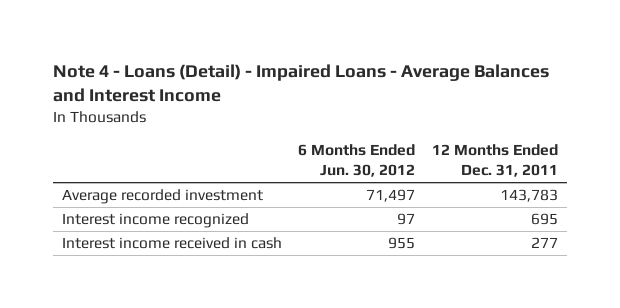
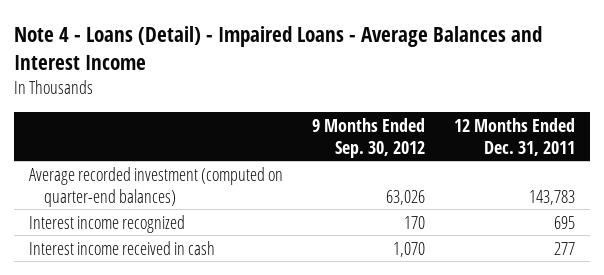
[298,144,416,178] 6 Months Ended Jun. 30, 2012 -> none
none -> [311,117,425,158] 9 Months Ended Sep. 30, 2012
[61,189,263,205] Average recorded investment -> [28,166,283,207] Average recorded investment (computed on quarter-end balances)

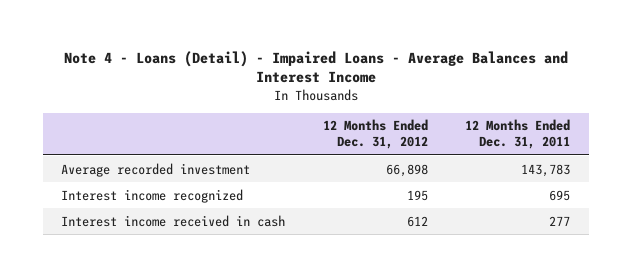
[311,117,425,158] 9 Months Ended Sep. 30, 2012 -> none
none -> [322,119,428,150] 12 Months Ended Dec. 31, 2012
[28,166,283,207] Average recorded investment (computed on quarter-end balances) -> [61,162,251,177] Average recorded investment

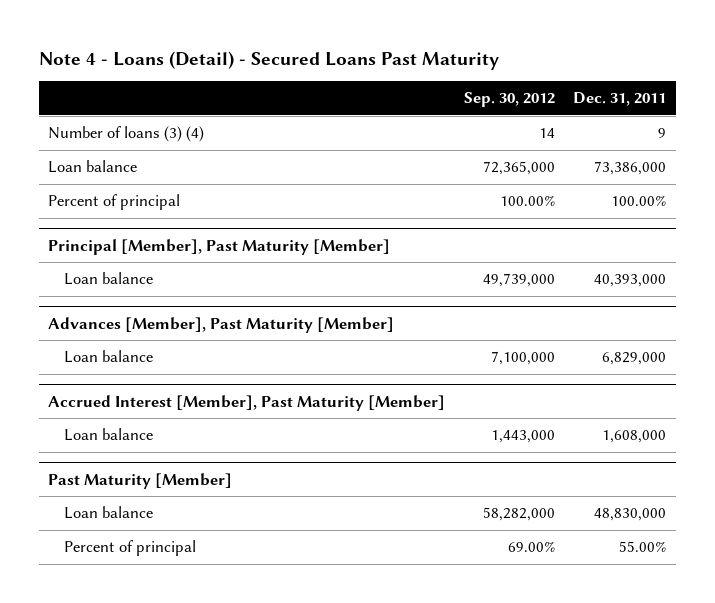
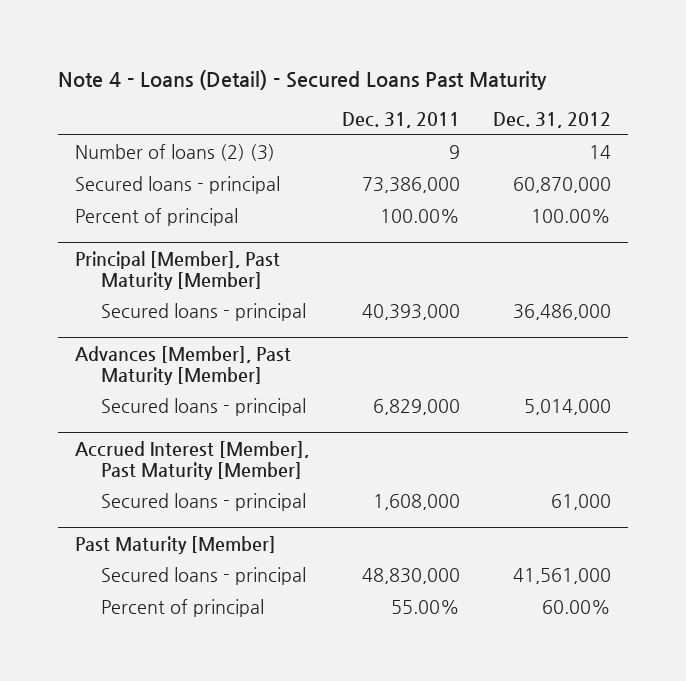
[463,92,555,108] Sep. 30, 2012 -> none
none -> [493,111,612,128] Dec. 31, 2012
[48,126,205,143] Number of loans (3) (4) -> [75,143,276,161] Number of loans (2) (3)
[48,160,138,174] Loan balance -> [75,175,281,194] Secured loans - principal
[63,272,153,286] Loan balance -> [101,302,307,321] Secured loans - principal
[63,350,153,364] Loan balance -> [101,397,307,416] Secured loans - principal
[63,428,153,442] Loan balance -> [101,492,307,511] Secured loans - principal
[63,506,153,520] Loan balance -> [101,566,307,585] Secured loans - principal

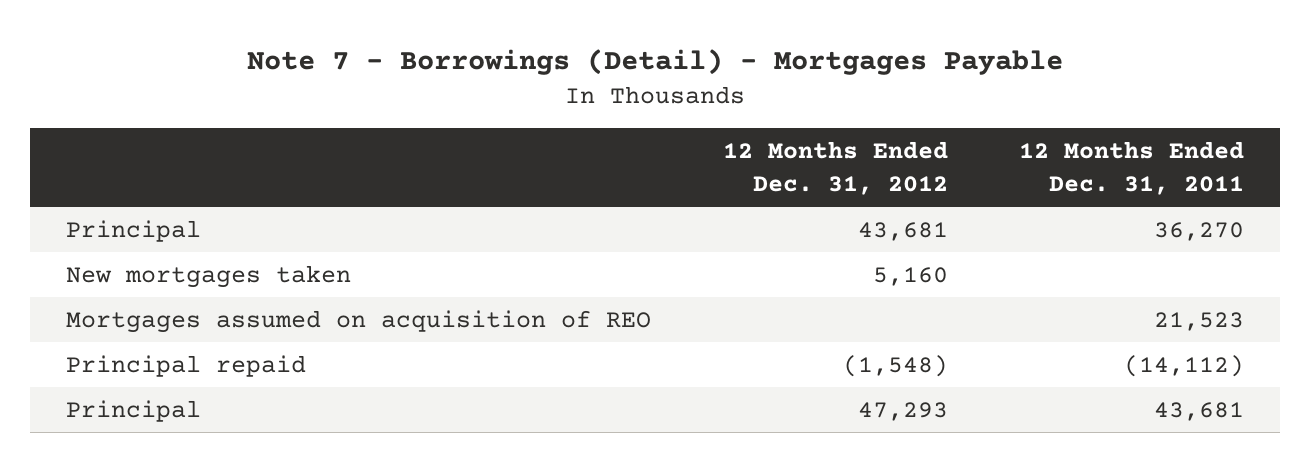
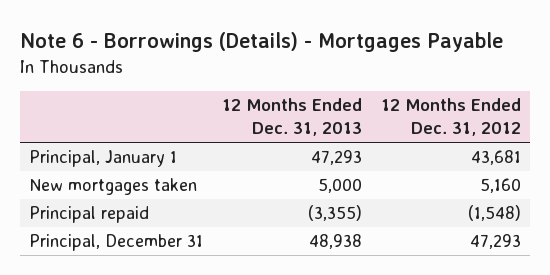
[247,49,1064,76] Note 7 - Borrowings (Detail) - Mortgages Payable -> [20,32,504,53] Note 6 - Borrowings (Details) - Mortgages Payable
[1019,141,1245,195] 12 Months Ended Dec. 31, 2011 -> none
none -> [222,98,363,137] 12 Months Ended Dec. 31, 2013
[65,219,201,242] Principal -> [29,150,178,168] Principal, January 1
[65,309,651,333] Mortgages assumed on acquisition of REO -> none
[65,399,201,422] Principal -> [29,234,204,252] Principal, December 31

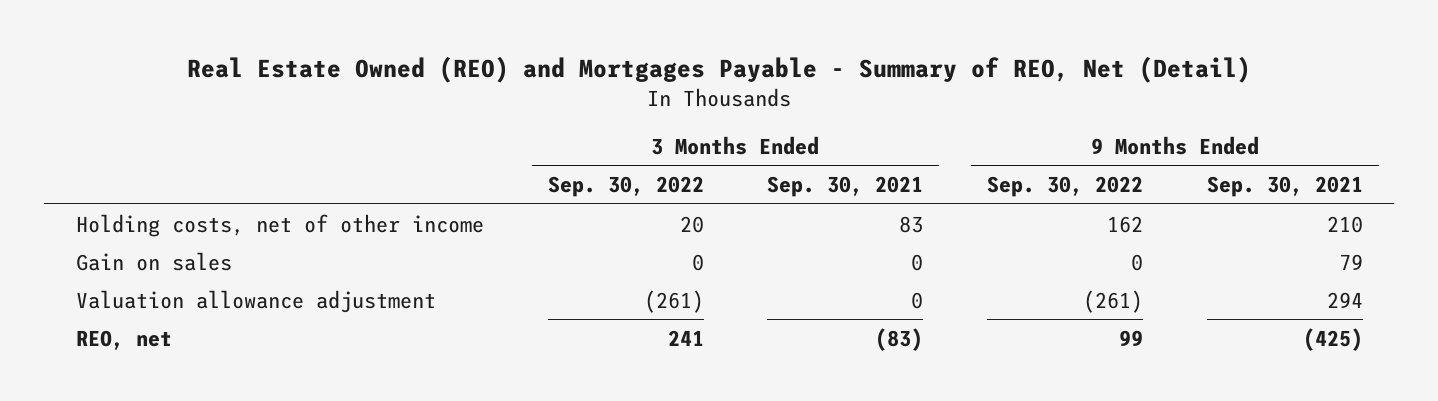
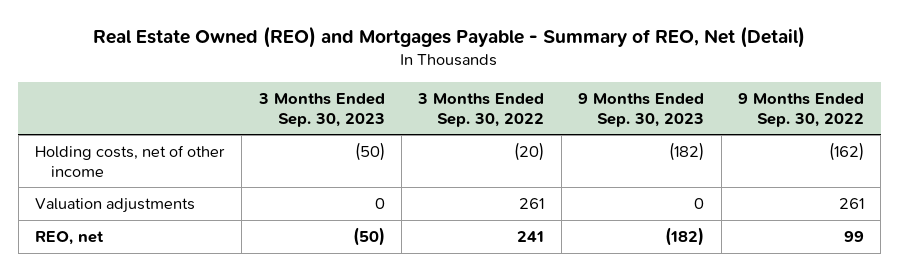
[767,175,924,197] Sep. 30, 2021 -> none
[1206,175,1363,197] Sep. 30, 2021 -> none
none -> [257,92,385,127] 3 Months Ended Sep. 30, 2023
none -> [578,92,705,127] 9 Months Ended Sep. 30, 2023
[75,251,232,271] Gain on sales -> none
[679,215,704,233] 20 -> [514,141,545,161] (20)
[1106,215,1143,233] 162 -> [829,141,865,161] (162)
[75,289,436,313] Valuation allowance adjustment -> [34,197,195,213] Valuation adjustments
[643,289,704,313] (261) -> [519,197,545,209] 261
[1082,289,1143,313] (261) -> [839,197,865,209] 261

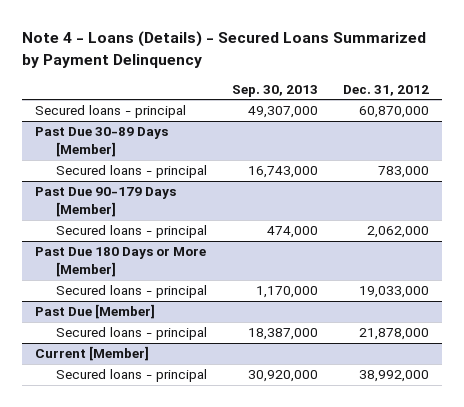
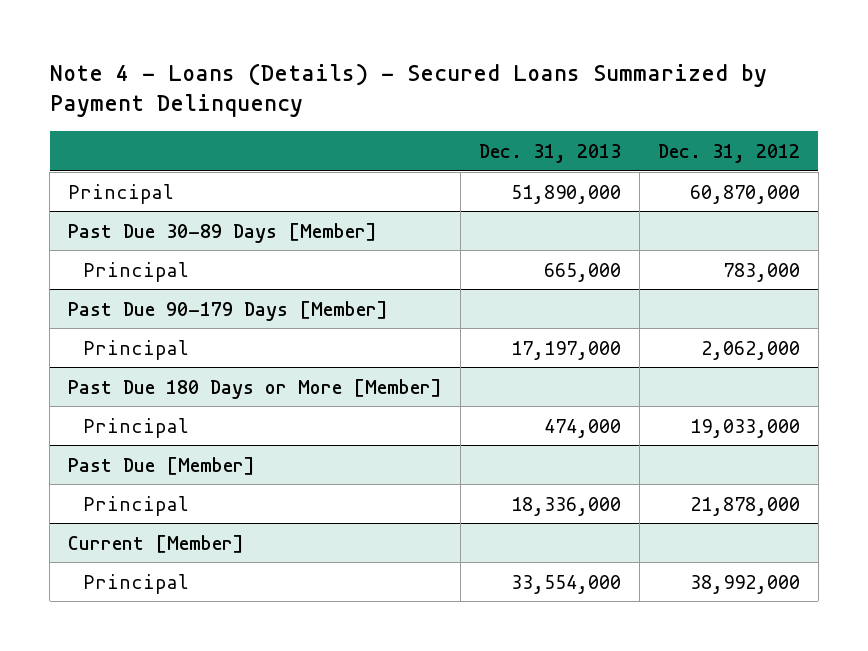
[232,84,319,97] Sep. 30, 2013 -> none
none -> [479,143,622,163] Dec. 31, 2013
[34,105,186,119] Secured loans - principal -> [68,183,175,204] Principal
[56,165,208,179] Secured loans - principal -> [83,261,190,282] Principal
[56,225,208,239] Secured loans - principal -> [83,339,190,360] Principal
[56,285,208,299] Secured loans - principal -> [83,417,190,438] Principal
[56,327,208,341] Secured loans - principal -> [83,495,190,516] Principal
[56,369,208,383] Secured loans - principal -> [83,573,190,594] Principal

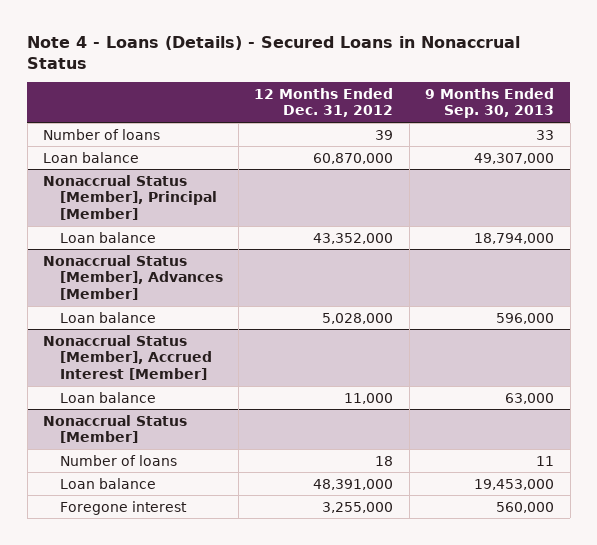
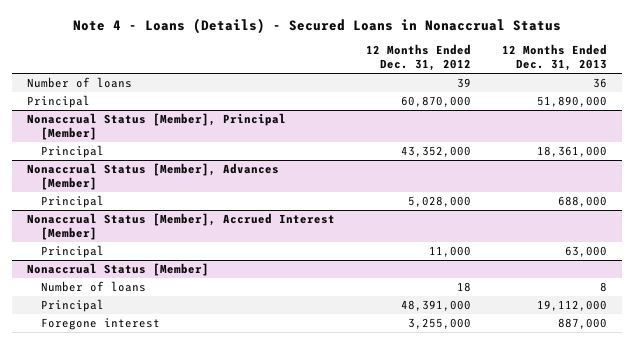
[425,87,555,119] 9 Months Ended Sep. 30, 2013 -> none
none -> [501,44,607,72] 12 Months Ended Dec. 31, 2013
[42,151,139,163] Loan balance -> [27,95,91,109] Principal
[59,231,156,243] Loan balance -> [41,145,105,159] Principal
[59,311,156,323] Loan balance -> [41,195,105,209] Principal
[59,391,156,403] Loan balance -> [41,245,105,259] Principal
[59,477,156,489] Loan balance -> [41,299,105,313] Principal

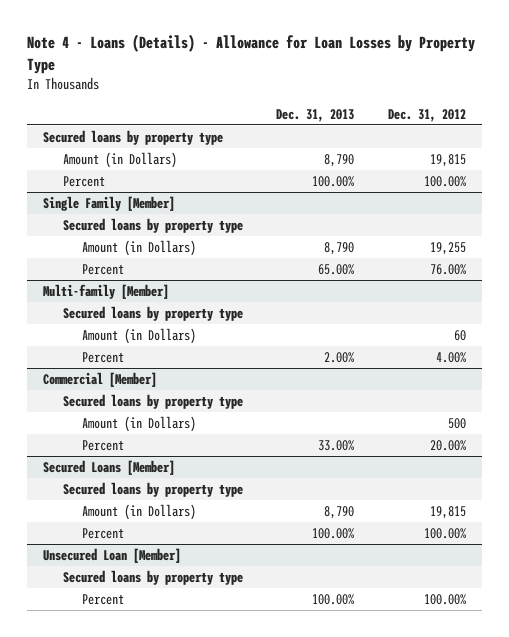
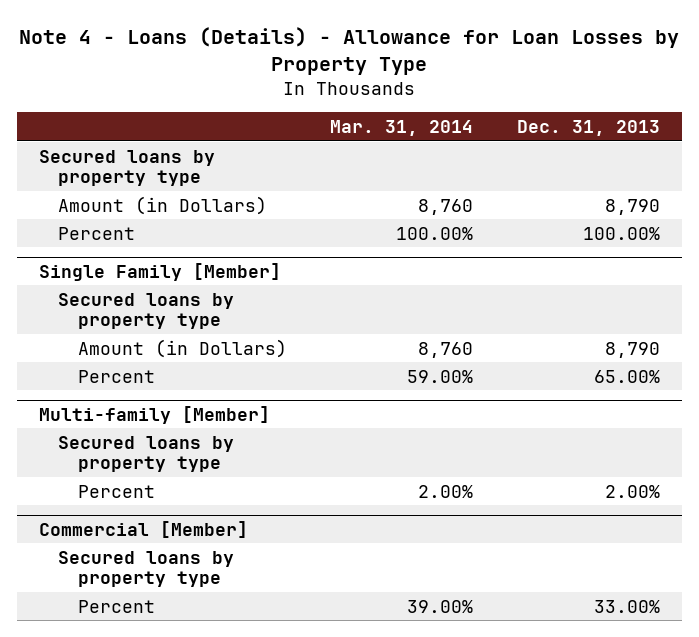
[387,108,466,122] Dec. 31, 2012 -> none
none -> [330,120,474,137] Mar. 31, 2014
[82,327,197,344] Amount (in Dollars) -> none
[82,415,197,432] Amount (in Dollars) -> none
[43,459,176,475] Secured Loans [Member] -> none
[62,481,243,497] Secured loans by property type -> none
[82,503,197,520] Amount (in Dollars) -> none
[82,527,125,539] Percent -> none
[43,547,182,563] Unsecured Loan [Member] -> none
[62,569,243,585] Secured loans by property type -> none
[82,593,125,605] Percent -> none

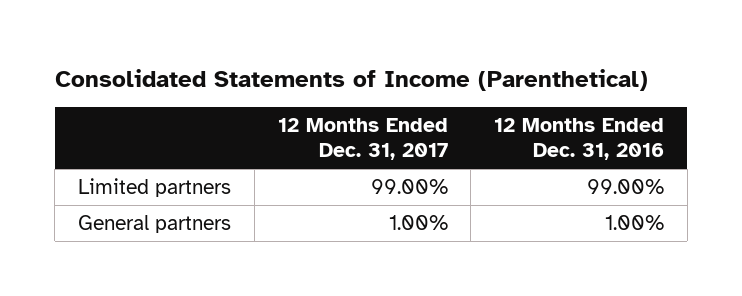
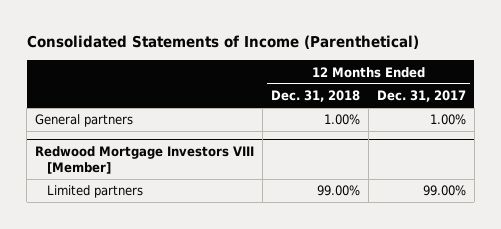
[494,118,665,161] 12 Months Ended Dec. 31, 2016 -> none
none -> [271,90,361,103] Dec. 31, 2018
[78,178,232,198] Limited partners -> none
none -> [35,145,255,175] Redwood Mortgage Investors VIII [Member]
none -> [46,185,143,199] Limited partners

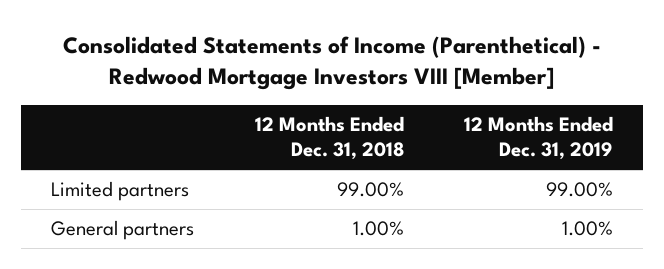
[26,35,419,50] Consolidated Statements of Income (Parenthetical) -> [63,35,602,91] Consolidated Statements of Income (Parenthetical) - Redwood Mortgage Investors VIII [Member]
[377,90,467,103] Dec. 31, 2017 -> none
none -> [463,115,613,161] 12 Months Ended Dec. 31, 2019
[35,145,255,175] Redwood Mortgage Investors VIII [Member] -> none
[35,114,134,128] General partners -> [51,220,195,241] General partners

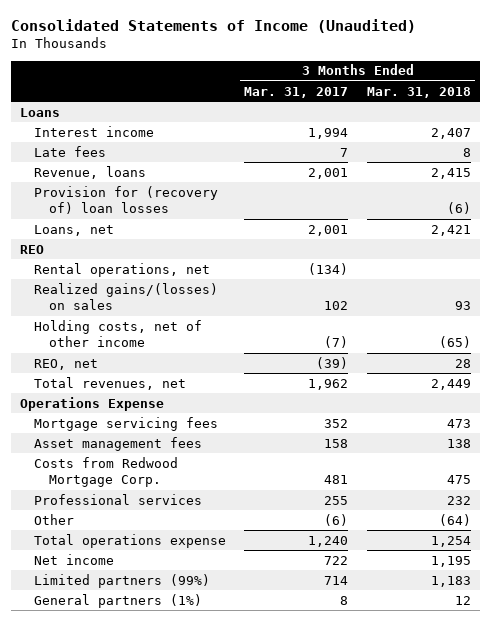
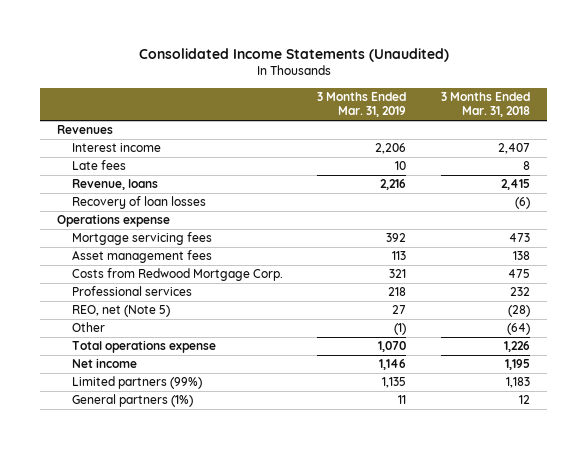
[10,18,416,33] Consolidated Statements of Income (Unaudited) -> [138,47,449,62] Consolidated Income Statements (Unaudited)
[244,86,349,98] Mar. 31, 2017 -> none
none -> [317,92,407,118] 3 Months Ended Mar. 31, 2019
[19,107,60,117] Loans -> none
none -> [57,125,114,135] Revenues
[34,224,115,236] Loans, net -> none
[19,244,44,254] REO -> none
[34,262,211,277] Rental operations, net -> none
[34,282,219,311] Realized gains/(losses) on sales -> none
[34,319,203,348] Holding costs, net of other income -> none
[34,358,99,370] REO, net -> none
[34,376,187,390] Total revenues, net -> none
[34,185,219,215] Provision for (recovery of) loan losses -> [71,196,206,210] Recovery of loan losses
[19,396,164,411] Operations Expense -> [57,214,171,228] Operations expense
none -> [71,305,170,318] REO, net (Note 5)
[430,535,471,547] 1,254 -> [503,341,530,353] 1,226

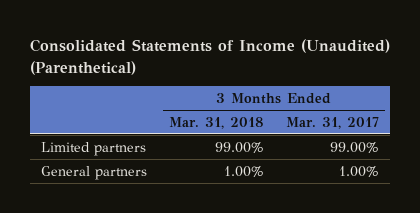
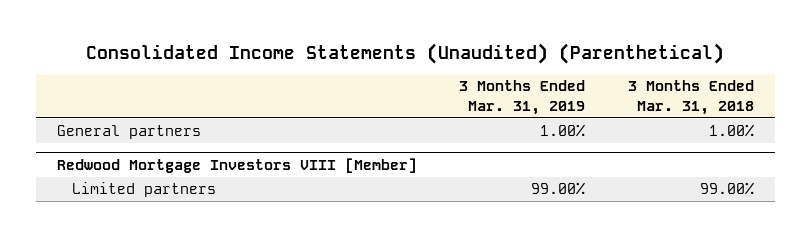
[29,39,390,75] Consolidated Statements of Income (Unaudited) (Parenthetical) -> [86,43,725,65] Consolidated Income Statements (Unaudited) (Parenthetical)
[286,116,380,129] Mar. 31, 2017 -> none
none -> [459,80,586,116] 3 Months Ended Mar. 31, 2019
[40,141,146,156] Limited partners -> none
none -> [56,158,417,174] Redwood Mortgage Investors VIII [Member]
none -> [71,182,216,198] Limited partners

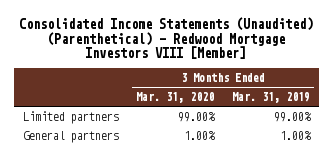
[86,43,725,65] Consolidated Income Statements (Unaudited) (Parenthetical) -> [19,16,314,60] Consolidated Income Statements (Unaudited) (Parenthetical) - Redwood Mortgage Investors VIII [Member]
[627,80,754,116] 3 Months Ended Mar. 31, 2018 -> none
none -> [136,91,215,103] Mar. 31, 2020
[56,158,417,174] Redwood Mortgage Investors VIII [Member] -> none
[56,125,201,140] General partners -> [22,130,119,143] General partners

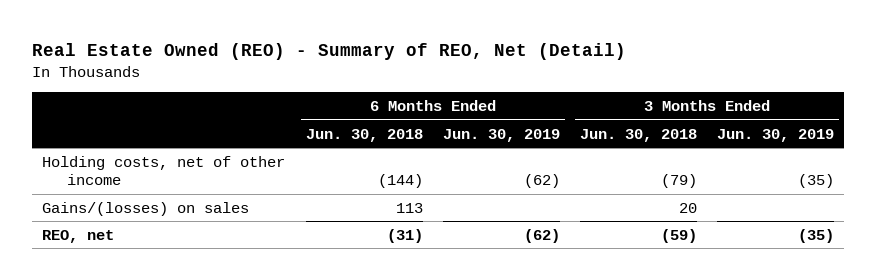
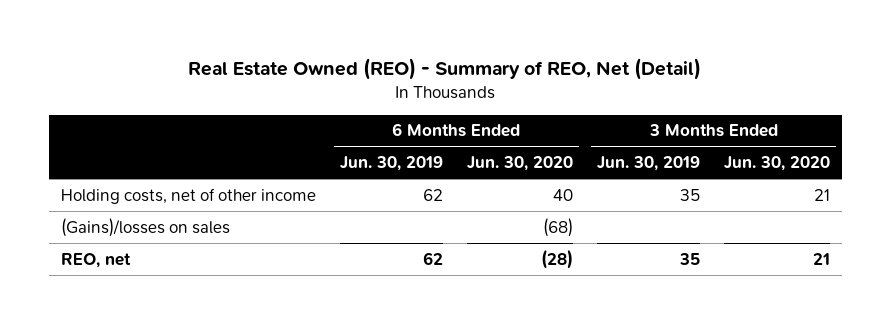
[305,128,423,142] Jun. 30, 2018 -> none
[579,128,697,142] Jun. 30, 2018 -> none
none -> [466,156,573,172] Jun. 30, 2020
none -> [724,156,831,172] Jun. 30, 2020
[523,174,560,189] (62) -> [422,188,443,201] 62
[797,174,834,189] (35) -> [680,188,701,201] 35
[42,201,250,216] Gains/(losses) on sales -> [60,217,230,237] (Gains)/losses on sales
[523,228,560,243] (62) -> [422,251,443,265] 62
[797,228,834,243] (35) -> [679,252,701,265] 35

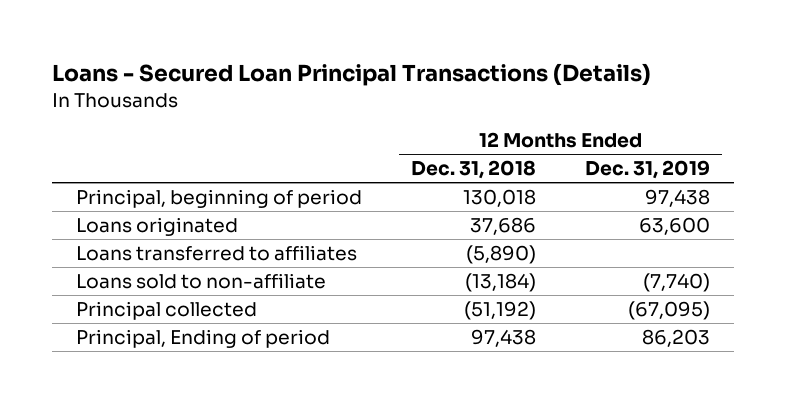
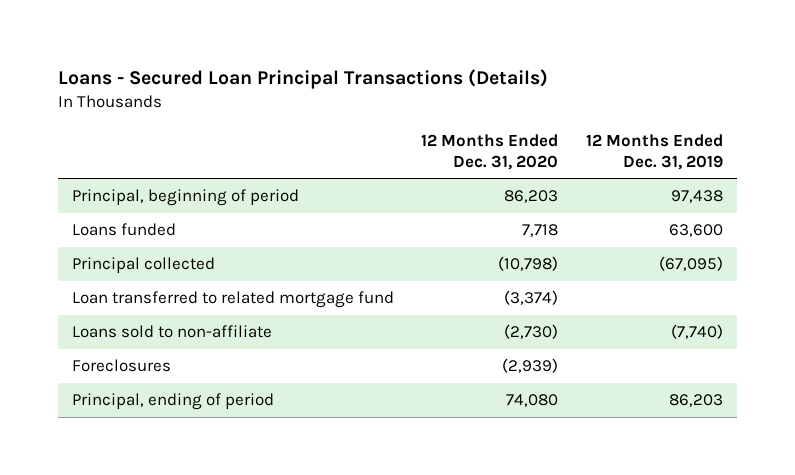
[411,160,537,180] Dec. 31, 2018 -> none
none -> [421,134,559,170] 12 Months Ended Dec. 31, 2020
[76,244,358,261] Loans transferred to affiliates -> none
[76,216,239,236] Loans originated -> [71,223,176,237] Loans funded
none -> [71,291,394,309] Loan transferred to related mortgage fund
[76,272,327,289] Loans sold to non-affiliate -> [71,325,272,339] Loans sold to non-affiliate
none -> [71,359,171,373] Foreclosures
[76,328,331,348] Principal, Ending of period -> [71,393,274,411] Principal, ending of period

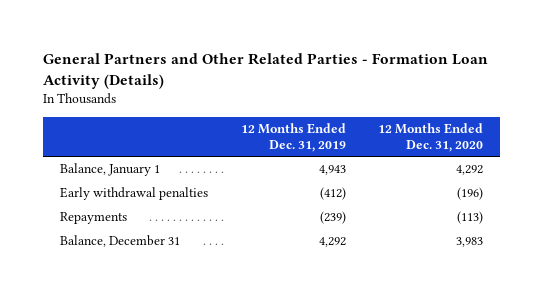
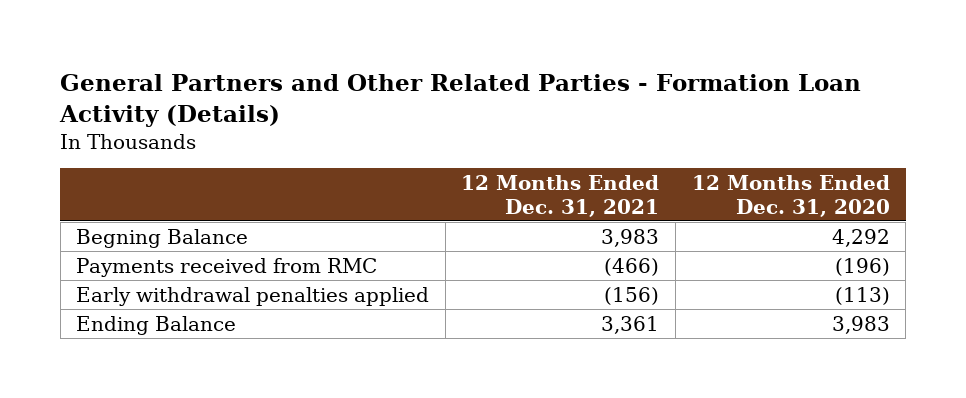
[240,122,346,152] 12 Months Ended Dec. 31, 2019 -> none
none -> [461,174,660,217] 12 Months Ended Dec. 31, 2021
[59,212,127,225] Repayments -> none
[59,163,160,177] Balance, January 1 -> [76,228,249,248] Begning Balance
none -> [76,257,378,277] Payments received from RMC
[59,187,208,201] Early withdrawal penalties -> [76,286,430,306] Early withdrawal penalties applied
[457,187,484,201] (196) -> [834,286,890,305] (113)
[59,235,180,248] Balance, December 31 -> [76,315,237,335] Ending Balance

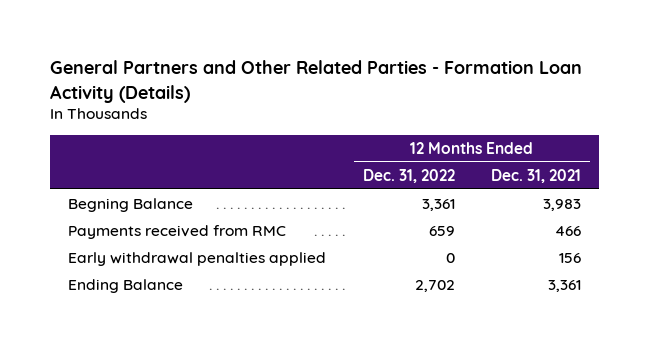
[691,174,890,217] 12 Months Ended Dec. 31, 2020 -> none
none -> [362,168,455,183] Dec. 31, 2022
[604,257,660,276] (466) -> [554,225,581,236] 466
[604,286,660,305] (156) -> [558,252,581,263] 156

